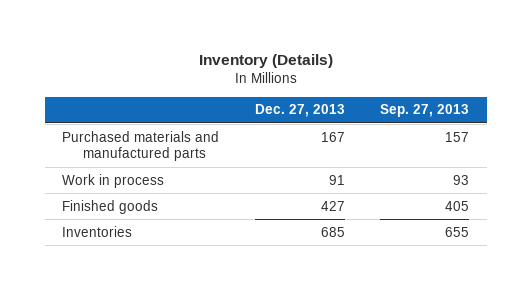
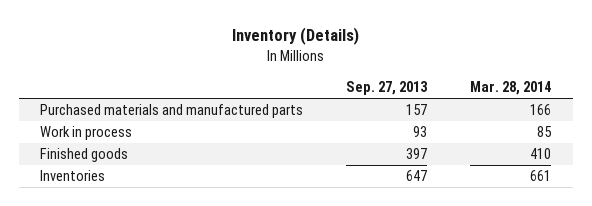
[254,104,345,118] Dec. 27, 2013 -> none
none -> [470,81,552,96] Mar. 28, 2014
[445,200,470,211] 405 -> [406,148,428,160] 397
[445,226,470,237] 655 -> [406,170,428,182] 647

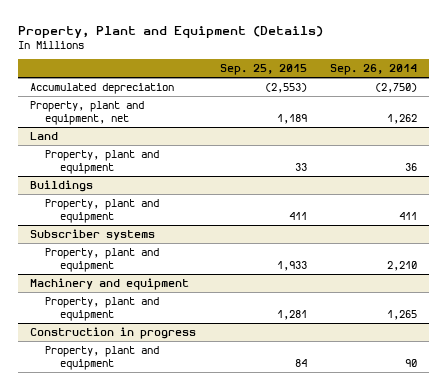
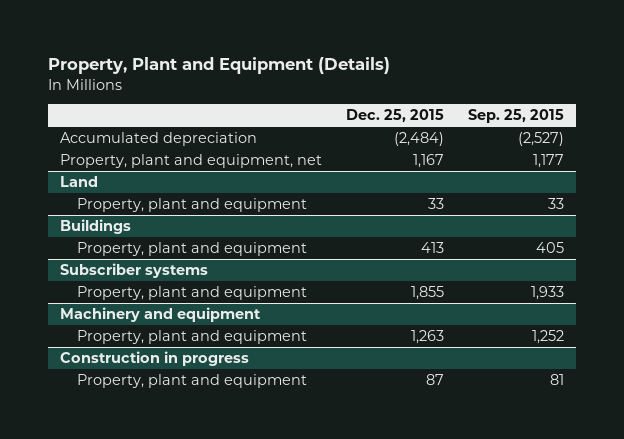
[330,64,418,76] Sep. 26, 2014 -> none
none -> [345,109,444,123] Dec. 25, 2015
[264,83,307,94] (2,553) -> [518,132,565,147] (2,527)
[276,114,307,125] 1,189 -> [533,154,565,169] 1,177
[288,212,307,221] 411 -> [536,242,565,254] 405
[276,310,307,321] 1,281 -> [532,330,565,345] 1,252
[294,359,307,368] 84 -> [550,374,565,386] 81

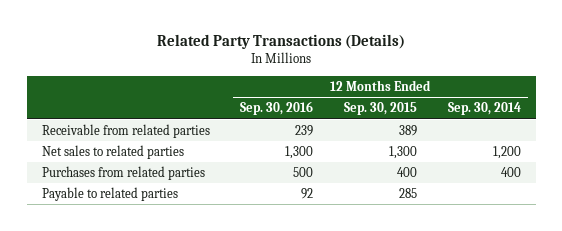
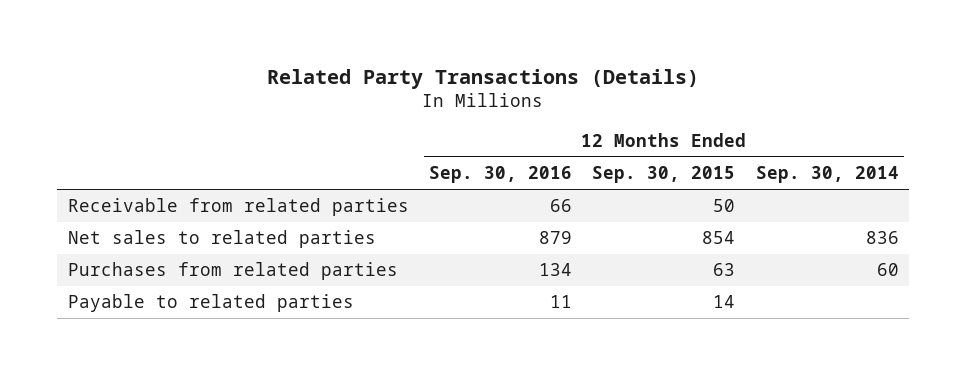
[295,124,314,136] 239 -> [550,199,573,213] 66
[398,124,417,136] 389 -> [713,199,736,213] 50
[285,145,314,159] 1,300 -> [539,231,573,245] 879
[388,145,417,159] 1,300 -> [702,231,736,245] 854
[492,145,521,159] 1,200 -> [865,231,899,245] 836
[293,166,314,177] 500 -> [539,263,573,277] 134
[396,166,417,177] 400 -> [713,263,736,277] 63
[500,166,521,177] 400 -> [876,263,899,277] 60
[301,187,314,199] 92 -> [550,295,573,309] 11
[398,187,417,198] 285 -> [713,295,736,309] 14

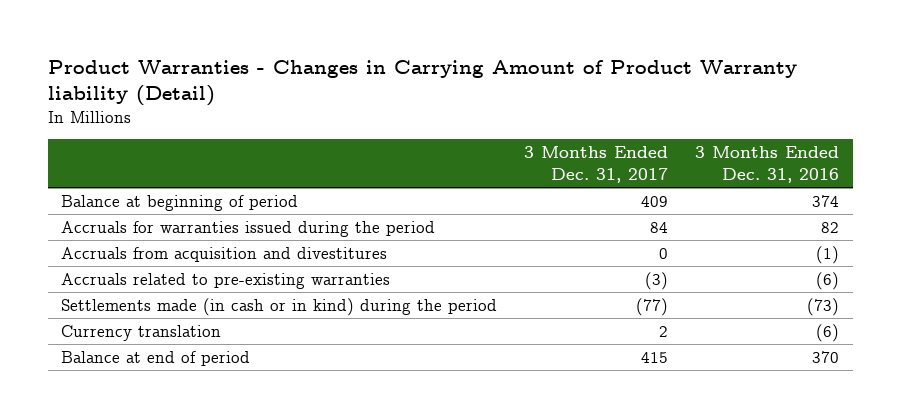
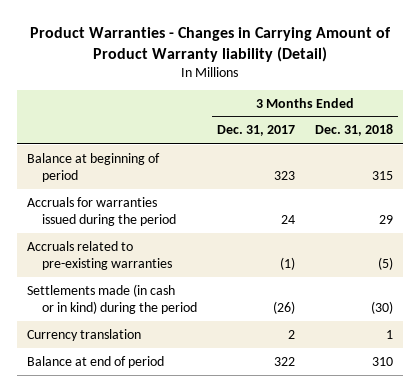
[695,146,840,183] 3 Months Ended Dec. 31, 2016 -> none
none -> [315,124,394,137] Dec. 31, 2018
[61,246,388,262] Accruals from acquisition and divestitures -> none
[641,195,669,207] 409 -> [274,170,296,180] 323
[650,221,669,233] 84 -> [281,214,296,224] 24
[645,271,669,290] (3) -> [280,256,296,270] (1)
[636,297,669,316] (77) -> [273,300,296,314] (26)
[641,351,669,363] 415 -> [274,356,296,366] 322

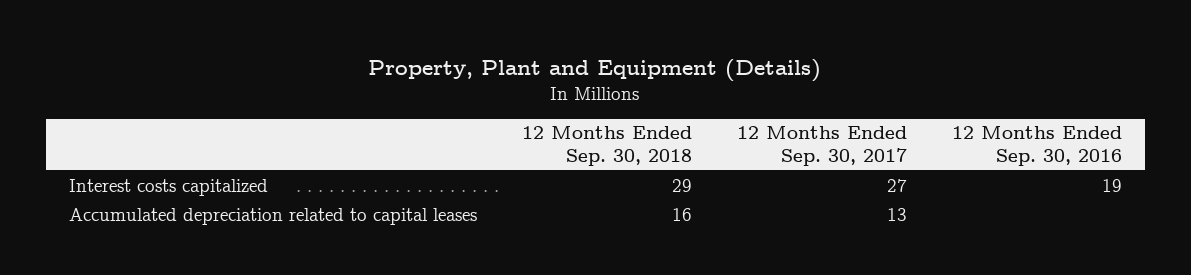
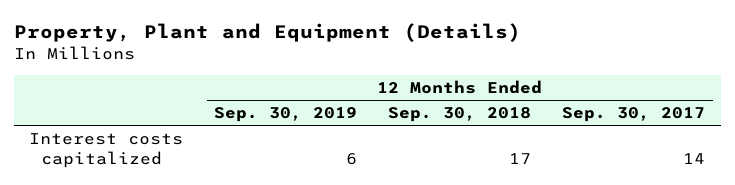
[952,126,1123,166] 12 Months Ended Sep. 30, 2016 -> none
none -> [214,107,358,123] Sep. 30, 2019
[68,207,477,225] Accumulated depreciation related to capital leases -> none
[671,178,692,192] 29 -> [509,153,532,165] 17
[886,178,907,192] 27 -> [683,153,706,165] 14

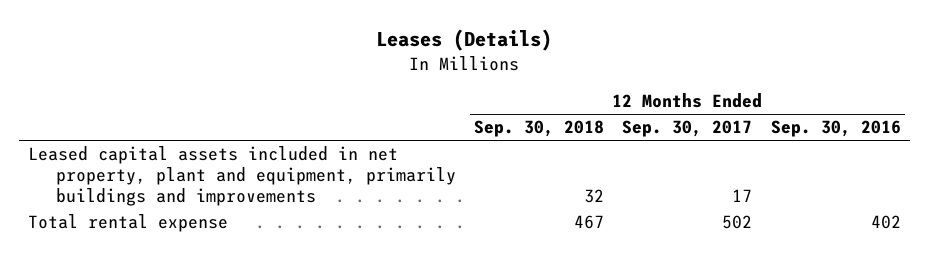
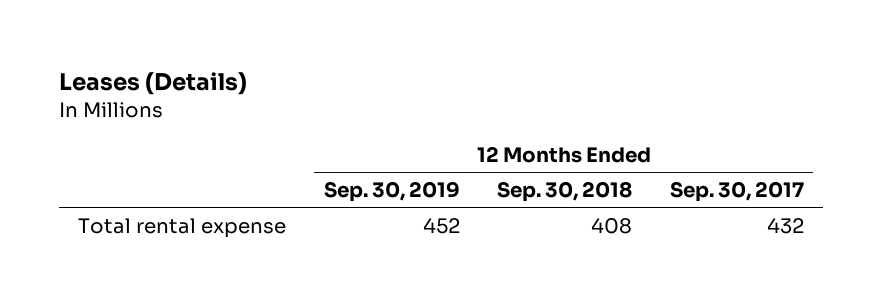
[770,120,901,138] Sep. 30, 2016 -> none
none -> [323,180,460,202] Sep. 30, 2019
[28,146,456,207] Leased capital assets included in net property, plant and equipment, primarily buildings and improvements -> none
[574,215,605,230] 467 -> [591,217,633,234] 408
[722,215,753,230] 502 -> [766,217,804,234] 432

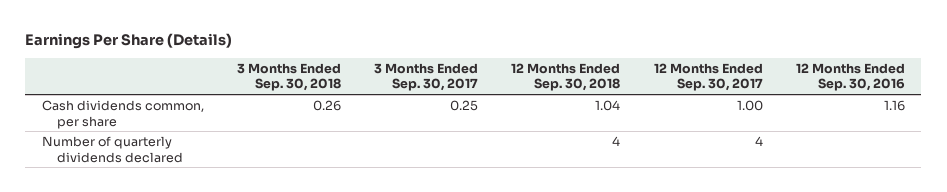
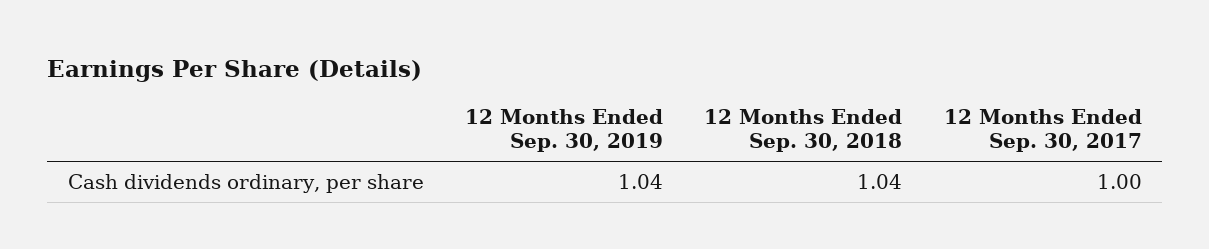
[237,63,342,92] 3 Months Ended Sep. 30, 2018 -> none
[374,63,479,92] 3 Months Ended Sep. 30, 2017 -> none
[795,63,905,92] 12 Months Ended Sep. 30, 2016 -> none
none -> [464,108,663,153] 12 Months Ended Sep. 30, 2019
[42,136,183,163] Number of quarterly dividends declared -> none
[42,100,205,129] Cash dividends common, per share -> [67,174,424,194] Cash dividends ordinary, per share

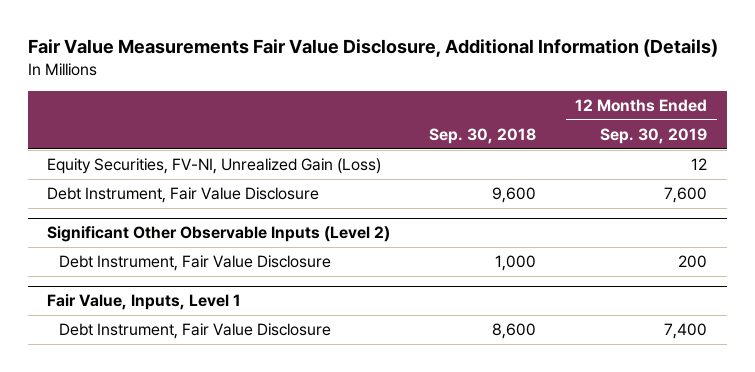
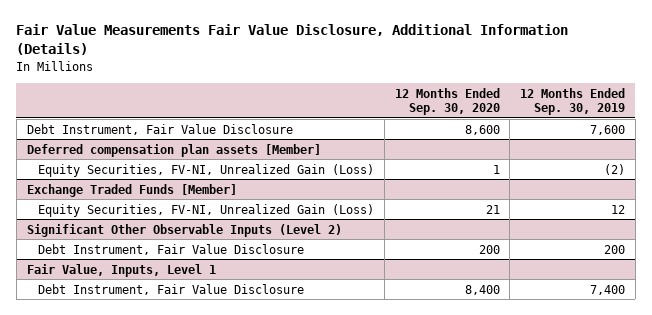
[429,127,537,144] Sep. 30, 2018 -> none
none -> [394,87,500,116] 12 Months Ended Sep. 30, 2020
[47,158,382,175] Equity Securities, FV-NI, Unrealized Gain (Loss) -> none
none -> [26,143,321,157] Deferred compensation plan assets [Member]
none -> [38,163,375,177] Equity Securities, FV-NI, Unrealized Gain (Loss)
none -> [26,183,237,197] Exchange Traded Funds [Member]
none -> [38,203,375,217] Equity Securities, FV-NI, Unrealized Gain (Loss)

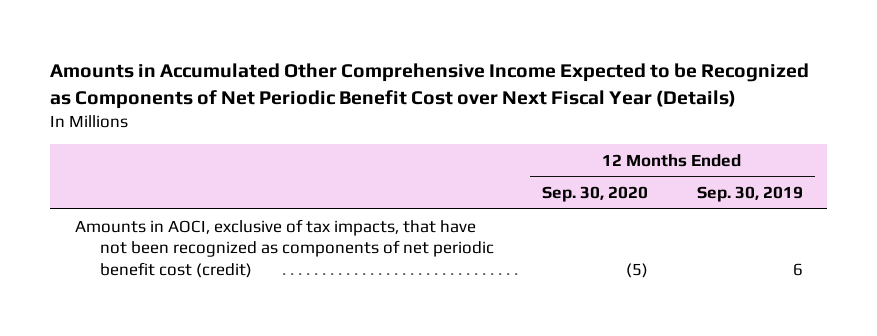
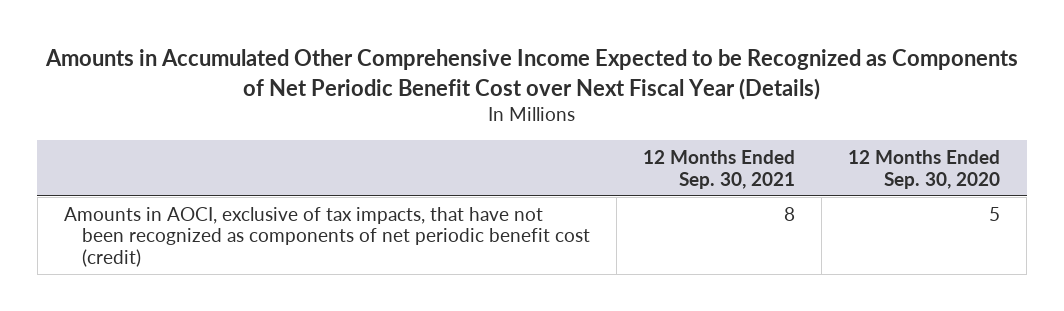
[696,186,803,203] Sep. 30, 2019 -> none
none -> [643,149,796,189] 12 Months Ended Sep. 30, 2021
[626,263,649,279] (5) -> [989,206,1001,221] 5

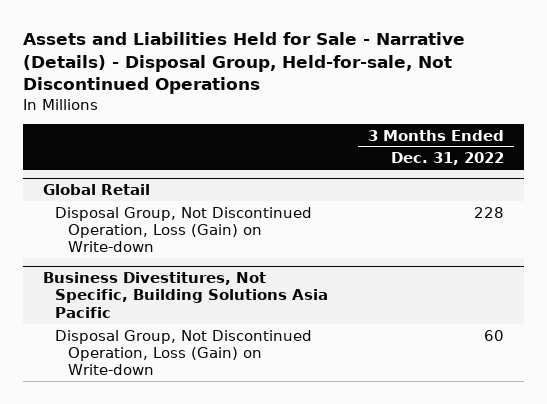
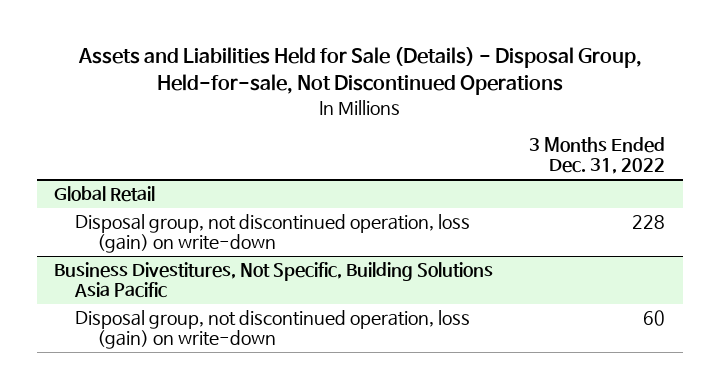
[23,32,466,95] Assets and Liabilities Held for Sale - Narrative (Details) - Disposal Group, Held-for-sale, Not Discontinued Operations -> [77,47,642,96] Assets and Liabilities Held for Sale (Details) - Disposal Group, Held-for-sale, Not Discontinued Operations
[55,206,313,253] Disposal Group, Not Discontinued Operation, Loss (Gain) on Write-down -> [75,214,471,254] Disposal group, not discontinued operation, loss (gain) on write-down
[55,329,313,376] Disposal Group, Not Discontinued Operation, Loss (Gain) on Write-down -> [75,310,471,350] Disposal group, not discontinued operation, loss (gain) on write-down

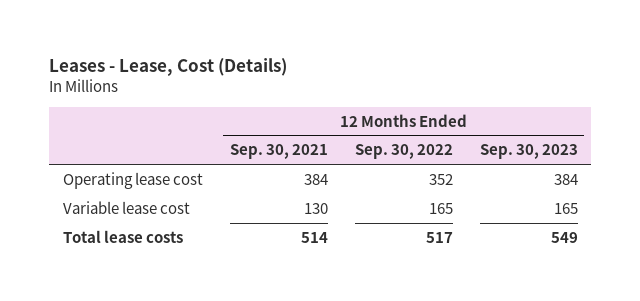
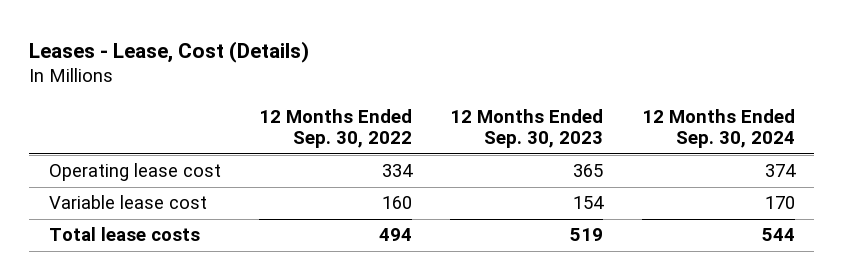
[229,144,328,160] Sep. 30, 2021 -> none
none -> [641,109,795,149] 12 Months Ended Sep. 30, 2024
[428,173,453,185] 352 -> [382,164,414,178] 334
[553,173,578,185] 384 -> [573,164,604,178] 365
[428,202,453,214] 165 -> [382,196,413,210] 160
[553,202,578,214] 165 -> [573,196,605,210] 154
[425,231,453,243] 517 -> [379,228,413,242] 494
[550,231,578,243] 549 -> [570,228,604,242] 519

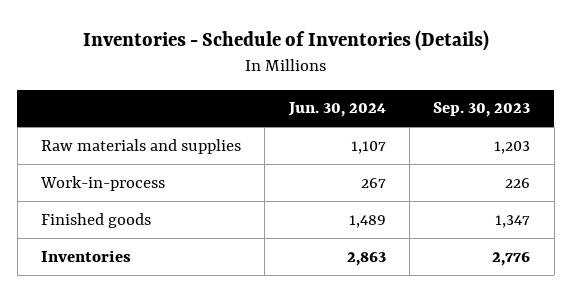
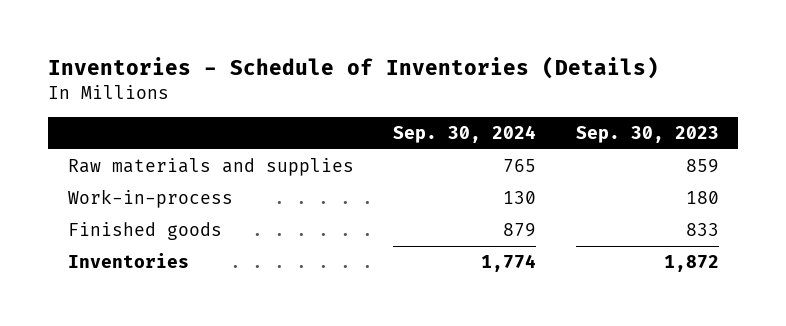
[287,102,386,118] Jun. 30, 2024 -> none
none -> [393,125,537,144] Sep. 30, 2024
[494,140,531,154] 1,203 -> [685,159,719,174] 859
[505,177,531,188] 226 -> [685,191,719,205] 180
[495,214,531,228] 1,347 -> [685,223,719,237] 833
[492,251,531,266] 2,776 -> [663,255,719,273] 1,872

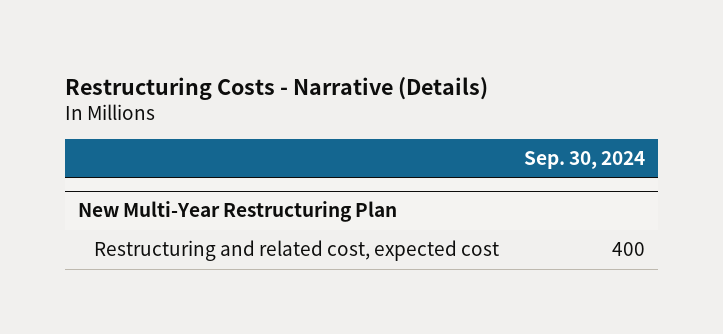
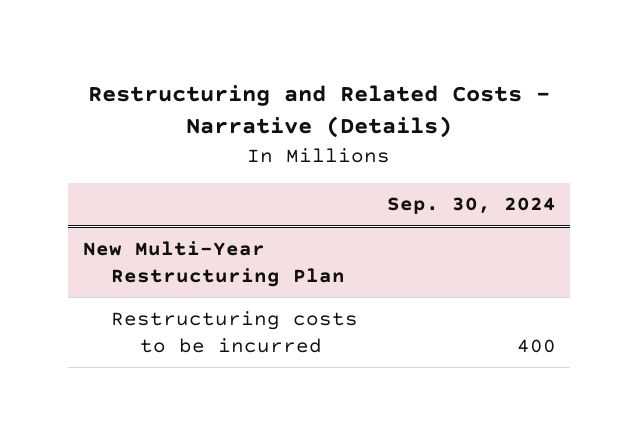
[65,76,489,100] Restructuring Costs - Narrative (Details) -> [88,84,551,139] Restructuring and Related Costs - Narrative (Details)
[94,240,500,262] Restructuring and related cost, expected cost -> [111,310,359,353] Restructuring costs to be incurred

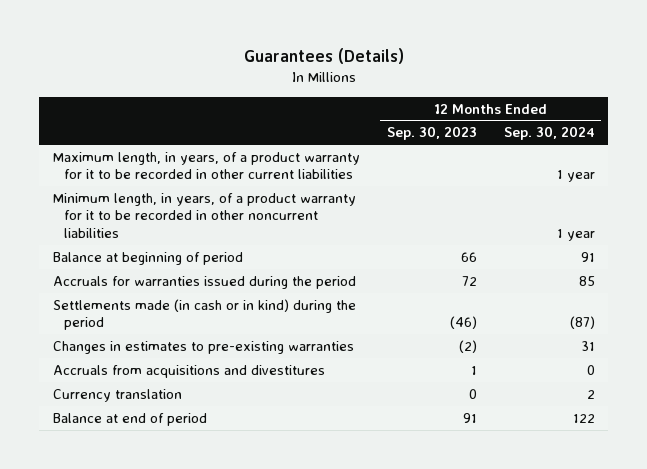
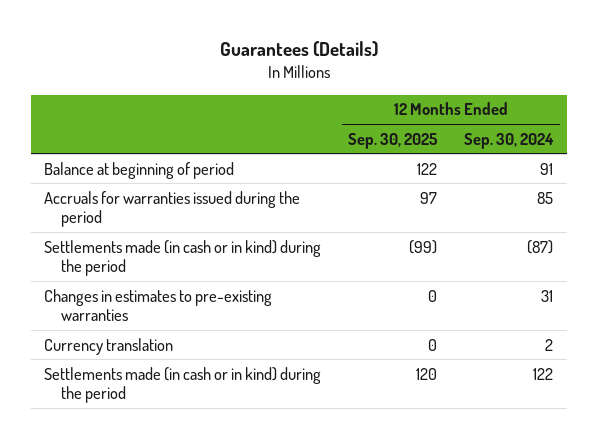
[386,126,477,141] Sep. 30, 2023 -> none
none -> [348,132,439,149] Sep. 30, 2025
[52,151,360,180] Maximum length, in years, of a product warranty for it to be recorded in other current liabilities -> none
[52,192,356,238] Minimum length, in years, of a product warranty for it to be recorded in other noncurrent liabilities -> none
[52,364,325,378] Accruals from acquisitions and divestitures -> none
[52,412,207,426] Balance at end of period -> [44,366,322,404] Settlements made (in cash or in kind) during the period

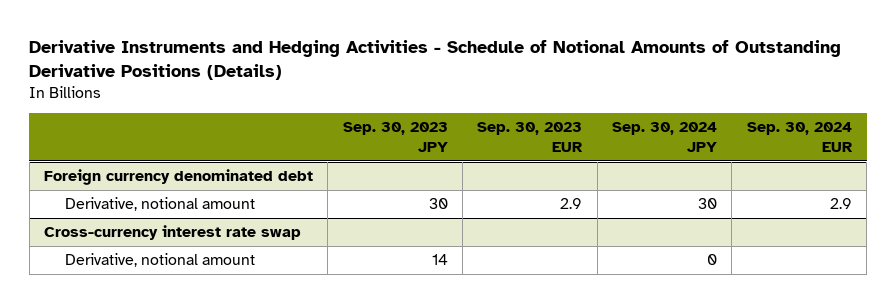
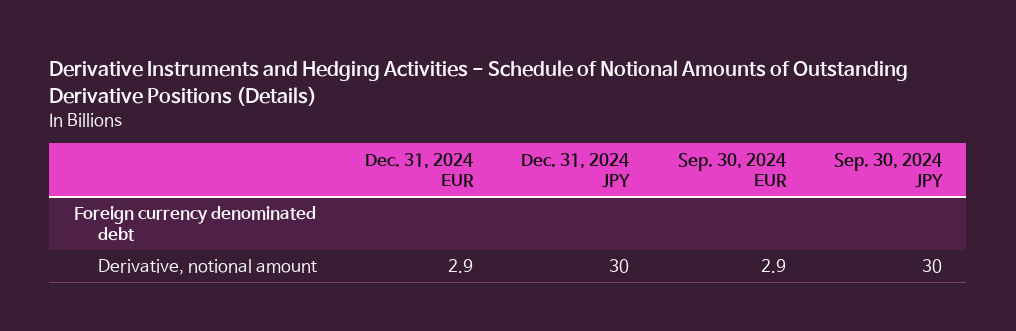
[342,122,448,153] Sep. 30, 2023 JPY -> none
[477,122,584,153] Sep. 30, 2023 EUR -> none
none -> [365,152,475,188] Dec. 31, 2024 EUR
none -> [521,152,631,189] Dec. 31, 2024 JPY
[44,224,302,240] Cross-currency interest rate swap -> none
[65,252,256,267] Derivative, notional amount -> none

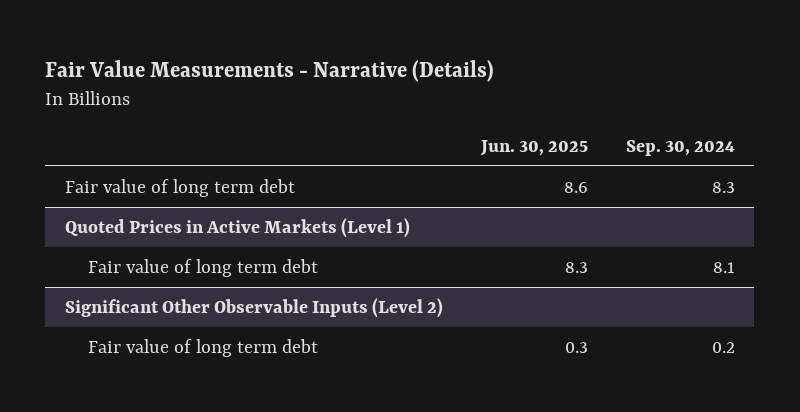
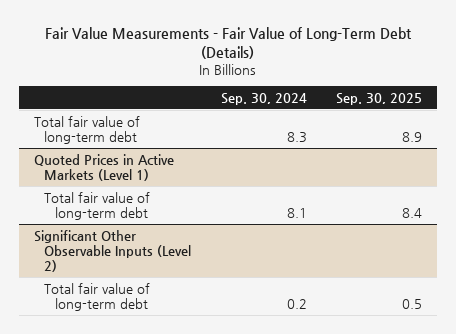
[45,60,495,83] Fair Value Measurements - Narrative (Details) -> [45,27,413,60] Fair Value Measurements - Fair Value of Long-Term Debt (Details)
[479,139,588,156] Jun. 30, 2025 -> none
none -> [336,92,423,105] Sep. 30, 2025
[64,178,295,197] Fair value of long term debt -> [33,115,140,144] Total fair value of long-term debt
[87,258,318,277] Fair value of long term debt -> [44,191,151,220] Total fair value of long-term debt
[87,338,318,357] Fair value of long term debt -> [44,282,151,311] Total fair value of long-term debt

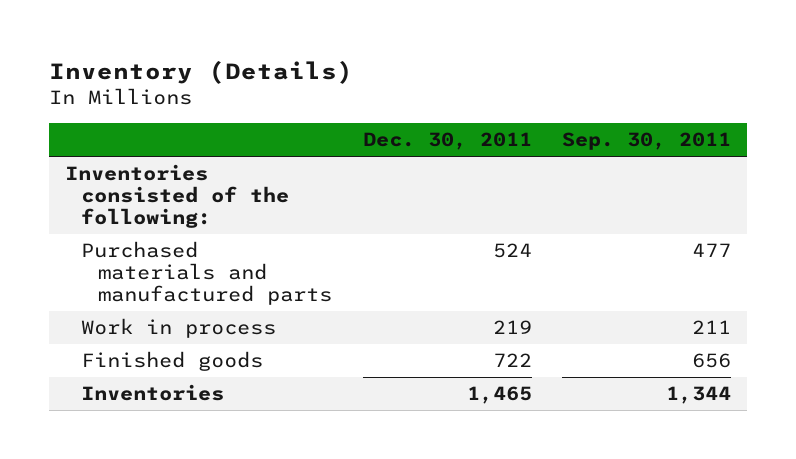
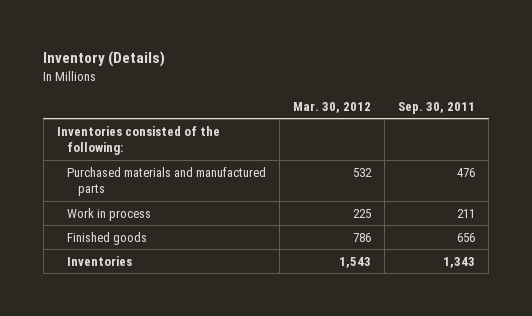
[362,132,532,151] Dec. 30, 2011 -> none
none -> [293,101,372,113] Mar. 30, 2012
[692,243,732,258] 477 -> [457,167,476,177] 476
[666,386,732,405] 1,344 -> [443,256,476,268] 1,343

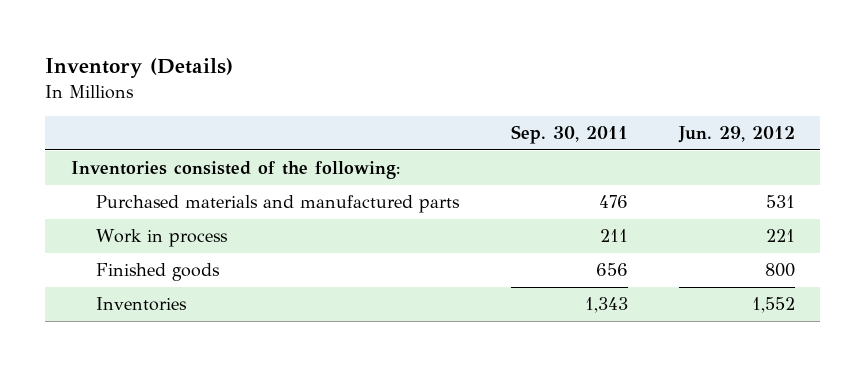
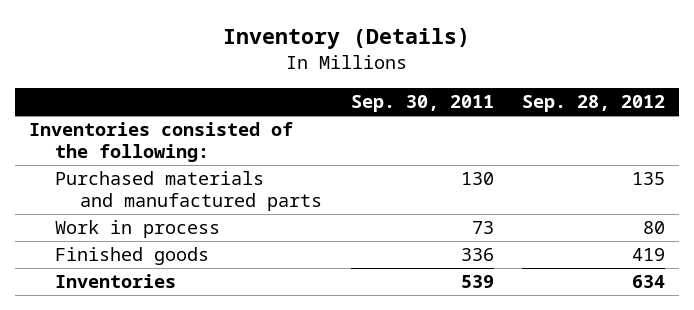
[677,126,795,144] Jun. 29, 2012 -> none
none -> [521,95,665,113] Sep. 28, 2012
[598,195,628,209] 476 -> [460,172,494,186] 130
[599,229,628,243] 211 -> [471,221,494,235] 73
[595,263,628,277] 656 -> [460,248,494,262] 336
[584,297,628,314] 1,343 -> [460,275,494,289] 539

